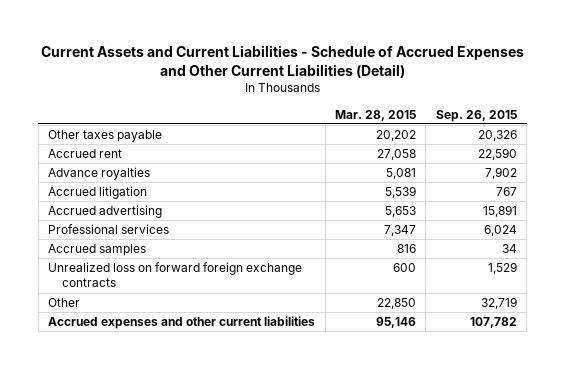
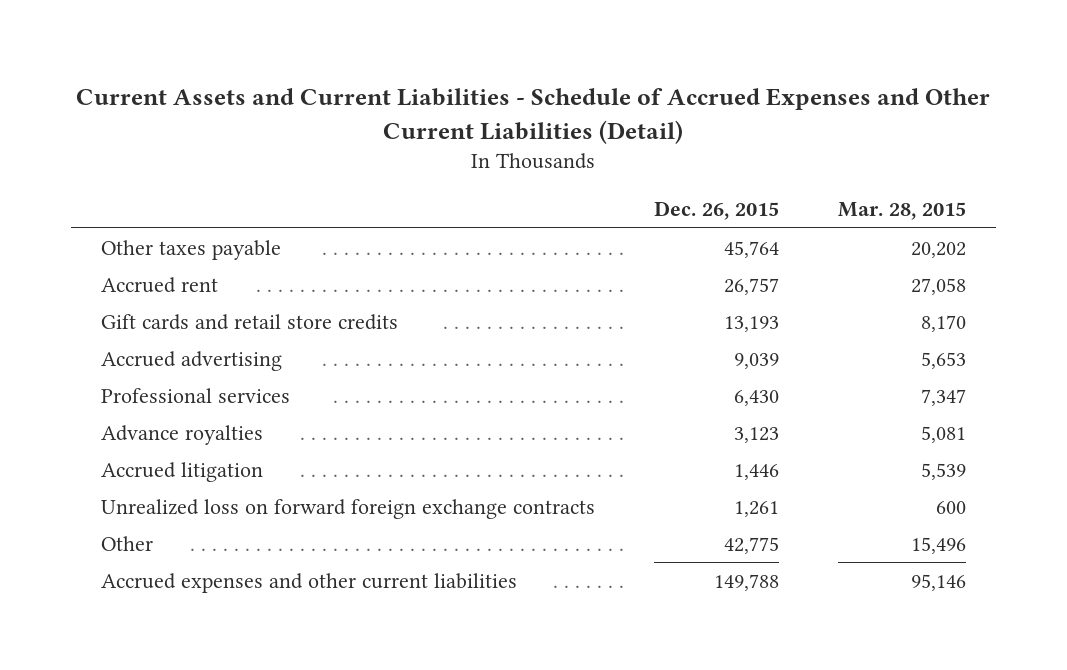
[435,109,517,122] Sep. 26, 2015 -> none
none -> [653,200,779,220] Dec. 26, 2015
none -> [100,313,398,330] Gift cards and retail store credits
[48,244,147,257] Accrued samples -> none
[48,167,151,181] Advance royalties -> [100,424,263,445] Advance royalties
[48,186,148,200] Accrued litigation -> [100,461,263,482] Accrued litigation
[377,298,417,310] 22,850 -> [911,536,967,554] 15,496

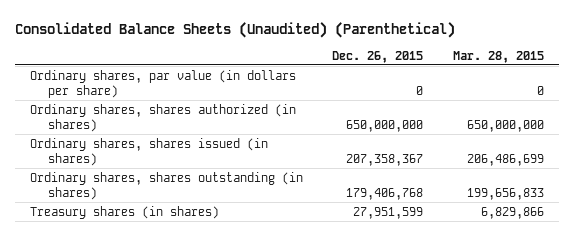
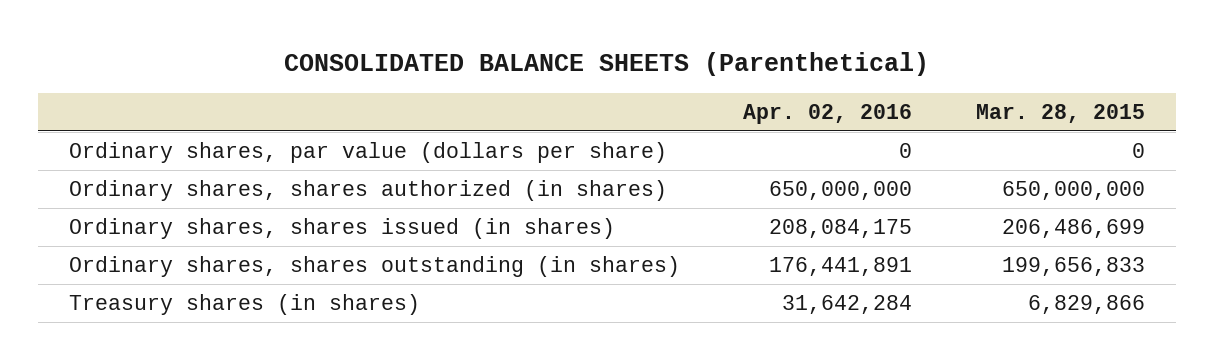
[14,21,455,38] Consolidated Balance Sheets (Unaudited) (Parenthetical) -> [283,52,929,77] CONSOLIDATED BALANCE SHEETS (Parenthetical)
[332,50,424,63] Dec. 26, 2015 -> none
none -> [743,103,913,124] Apr. 02, 2016
[29,69,296,99] Ordinary shares, par value (in dollars per share) -> [69,142,668,164] Ordinary shares, par value (dollars per share)

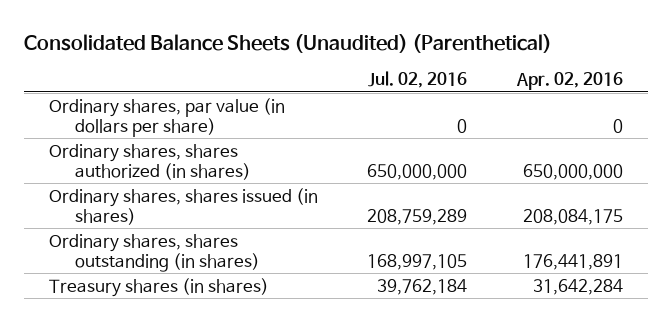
[283,52,929,77] CONSOLIDATED BALANCE SHEETS (Parenthetical) -> [23,33,552,53] Consolidated Balance Sheets (Unaudited) (Parenthetical)
[975,103,1145,123] Mar. 28, 2015 -> none
none -> [368,71,468,89] Jul. 02, 2016
[69,142,668,164] Ordinary shares, par value (dollars per share) -> [48,97,285,137] Ordinary shares, par value (in dollars per share)

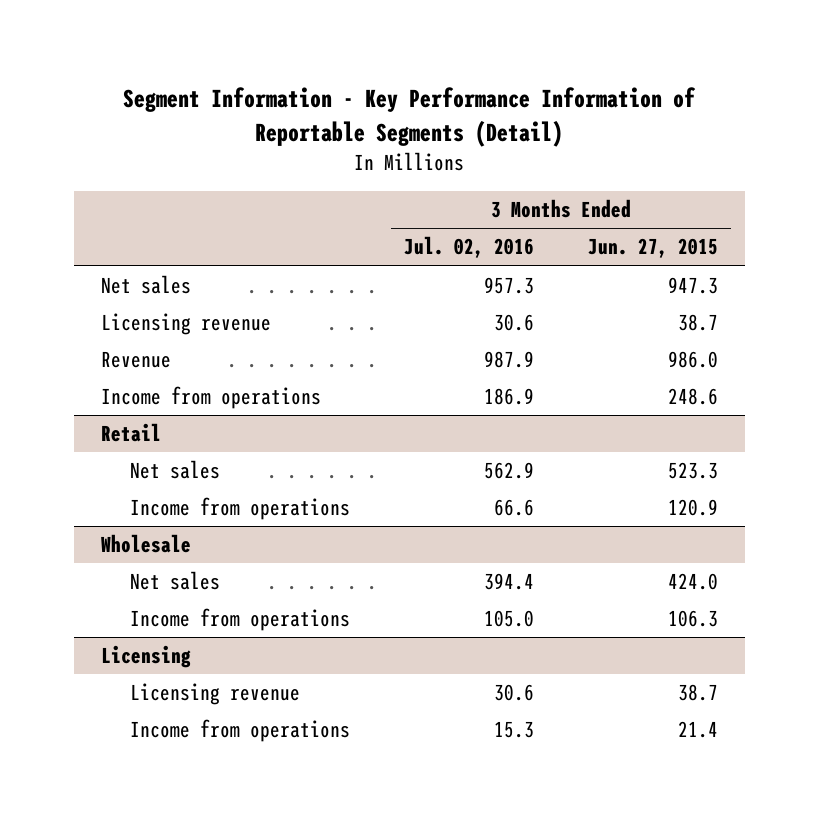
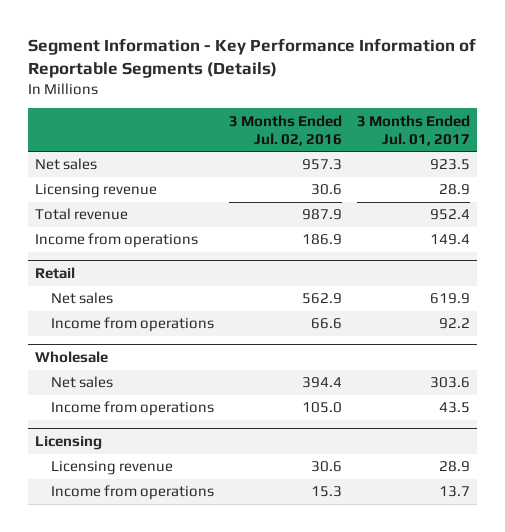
[123,87,697,147] Segment Information - Key Performance Information of Reportable Segments (Detail) -> [27,37,476,78] Segment Information - Key Performance Information of Reportable Segments (Details)
[587,238,718,259] Jun. 27, 2015 -> none
none -> [356,114,470,146] 3 Months Ended Jul. 01, 2017
[101,351,172,369] Revenue -> [35,208,129,221] Total revenue

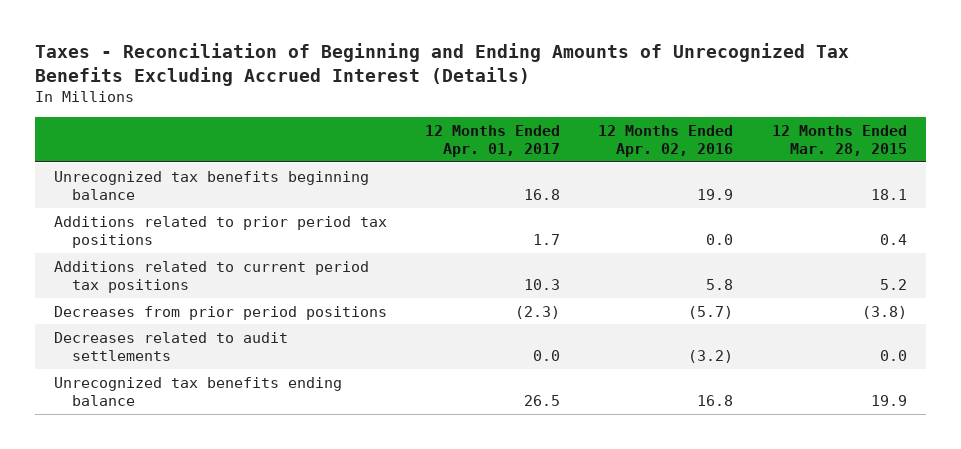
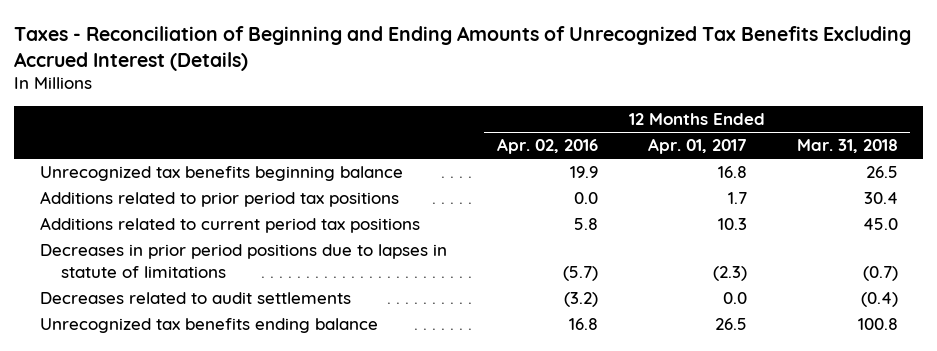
[771,124,907,157] 12 Months Ended Mar. 28, 2015 -> none
none -> [796,139,898,154] Mar. 31, 2018
[53,305,387,320] Decreases from prior period positions -> [39,244,447,278] Decreases in prior period positions due to lapses in statute of limitations

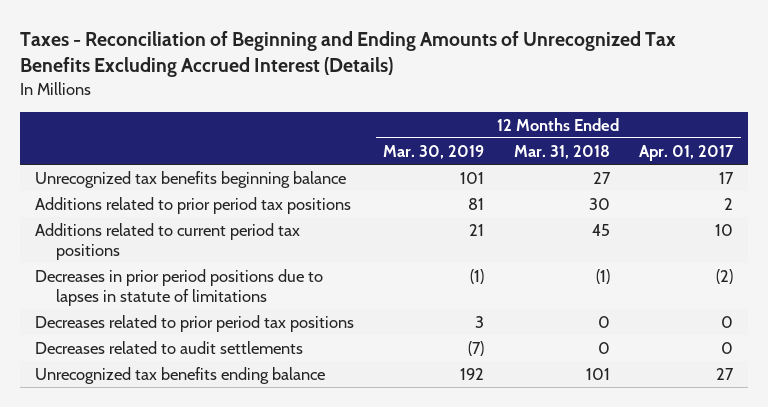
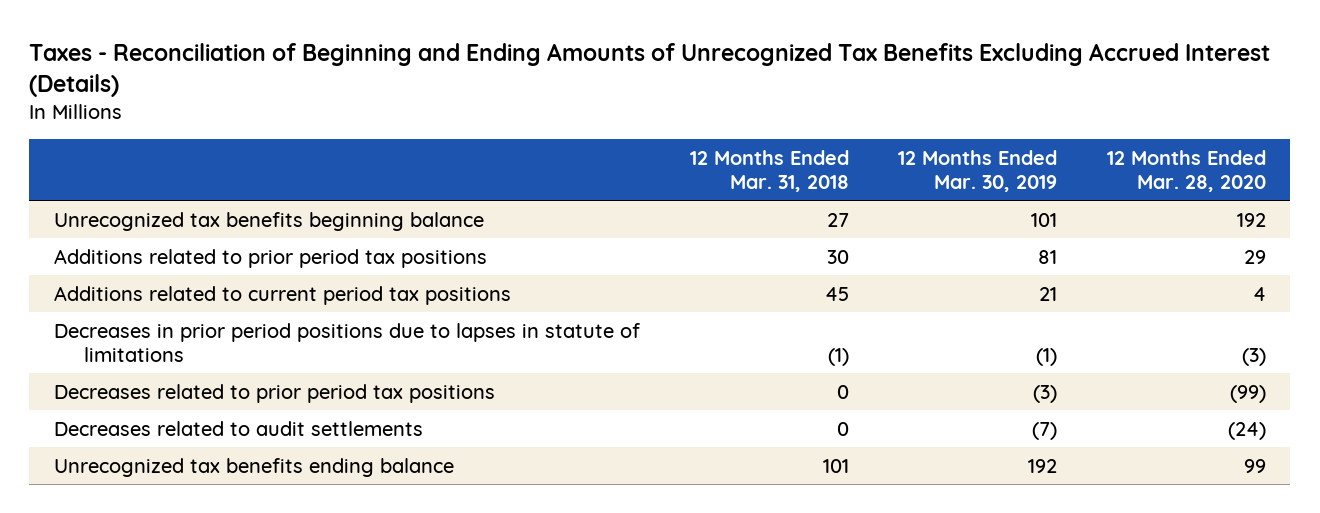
[639,144,735,161] Apr. 01, 2017 -> none
none -> [1106,149,1266,192] 12 Months Ended Mar. 28, 2020
[475,315,485,328] 3 -> [1033,384,1058,403] (3)

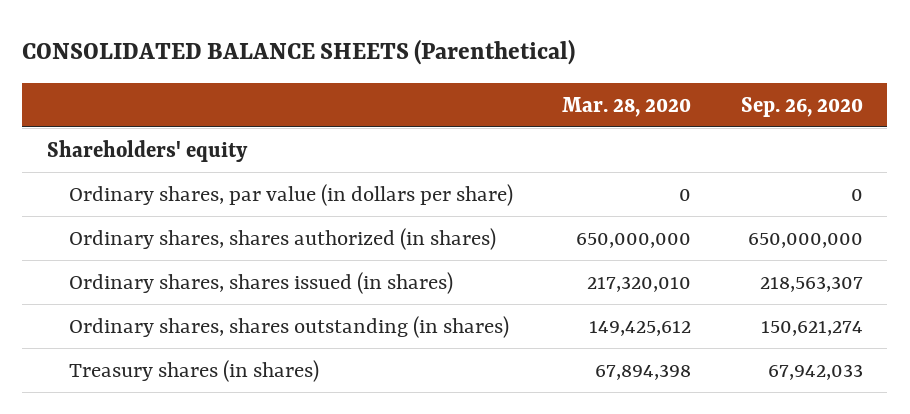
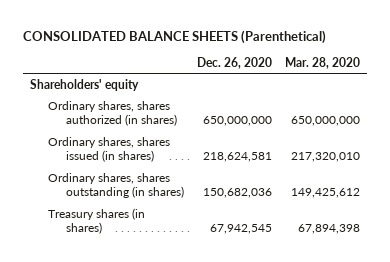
[740,96,863,117] Sep. 26, 2020 -> none
none -> [197,56,273,69] Dec. 26, 2020
[69,183,514,206] Ordinary shares, par value (in dollars per share) -> none

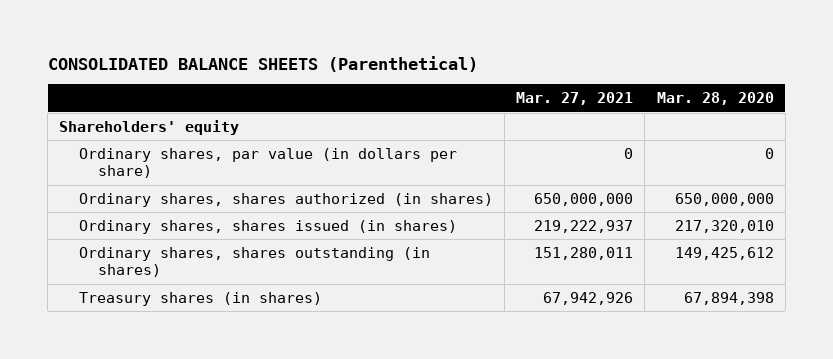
[197,56,273,69] Dec. 26, 2020 -> none
none -> [516,92,634,106] Mar. 27, 2021
none -> [78,147,457,179] Ordinary shares, par value (in dollars per share)

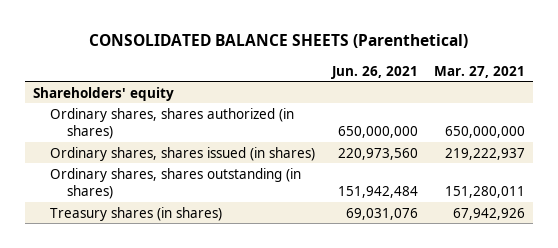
[656,92,774,106] Mar. 28, 2020 -> none
none -> [330,65,418,79] Jun. 26, 2021
[78,147,457,179] Ordinary shares, par value (in dollars per share) -> none

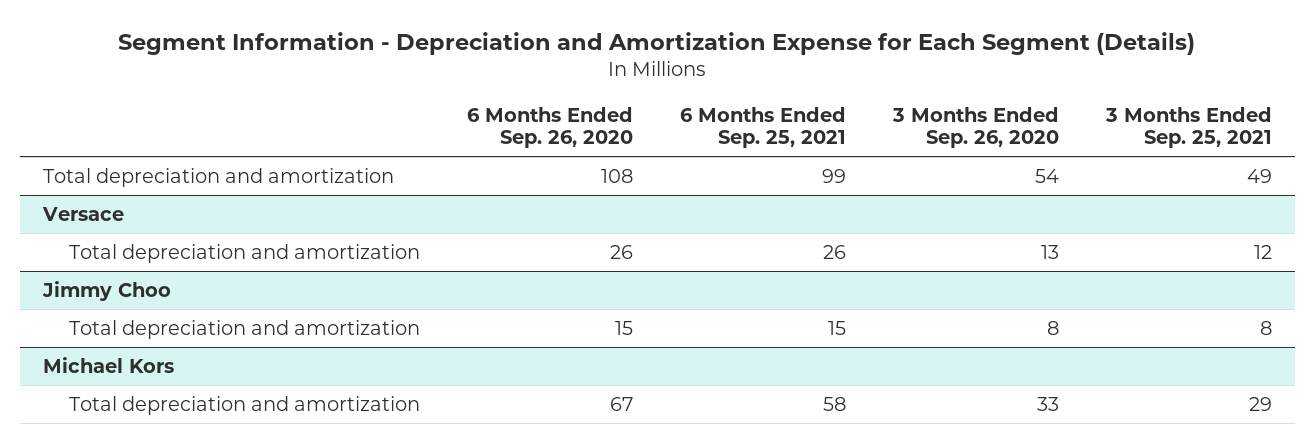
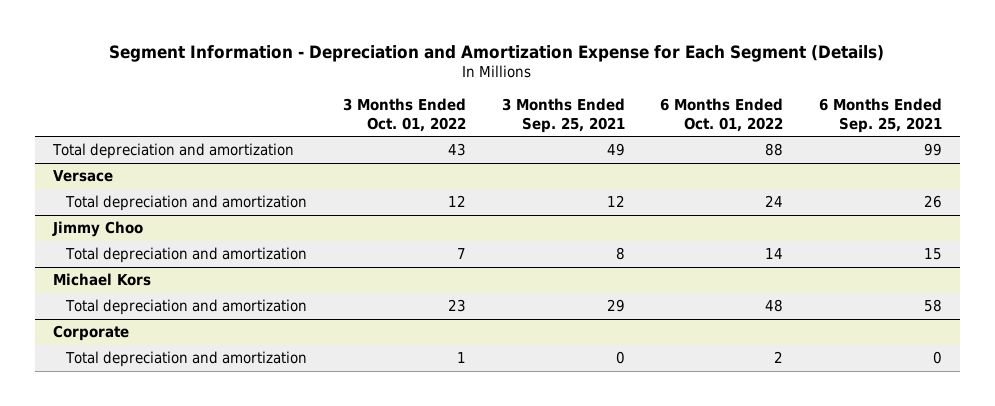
[466,106,633,149] 6 Months Ended Sep. 26, 2020 -> none
[891,106,1059,149] 3 Months Ended Sep. 26, 2020 -> none
none -> [342,98,466,132] 3 Months Ended Oct. 01, 2022
none -> [660,98,784,132] 6 Months Ended Oct. 01, 2022
none -> [52,325,129,342] Corporate
none -> [65,351,308,368] Total depreciation and amortization

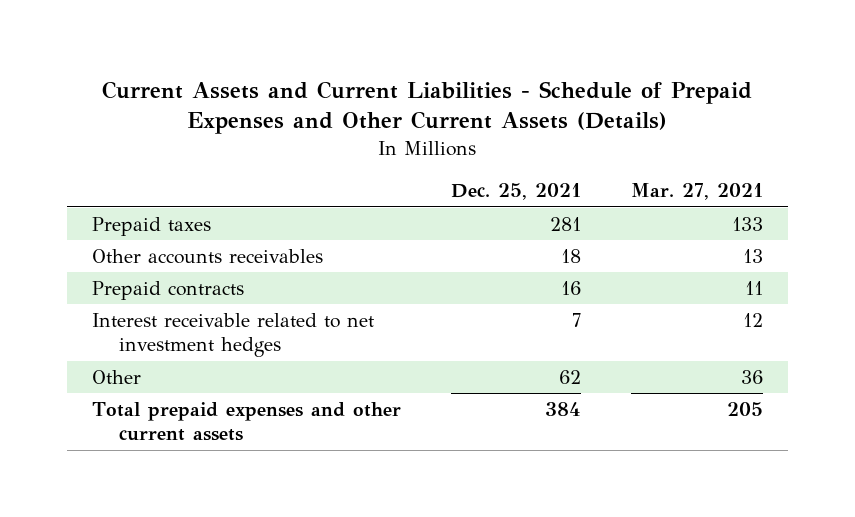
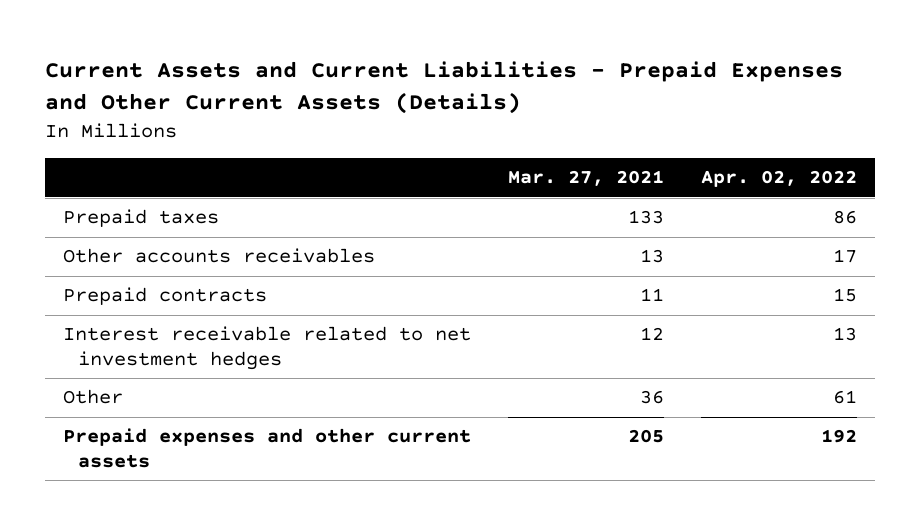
[102,80,753,135] Current Assets and Current Liabilities - Schedule of Prepaid Expenses and Other Current Assets (Details) -> [45,61,844,115] Current Assets and Current Liabilities - Prepaid Expenses and Other Current Assets (Details)
[450,183,581,201] Dec. 25, 2021 -> none
none -> [700,170,857,188] Apr. 02, 2022
[92,401,402,442] Total prepaid expenses and other current assets -> [63,428,472,468] Prepaid expenses and other current assets

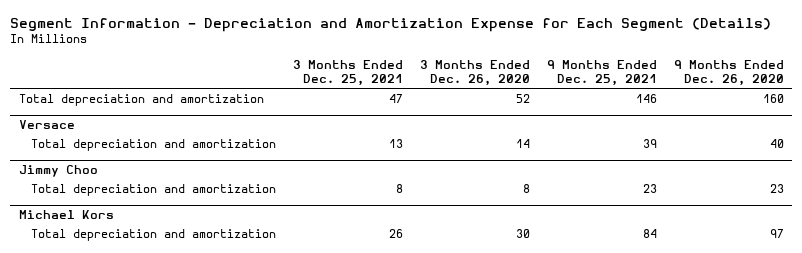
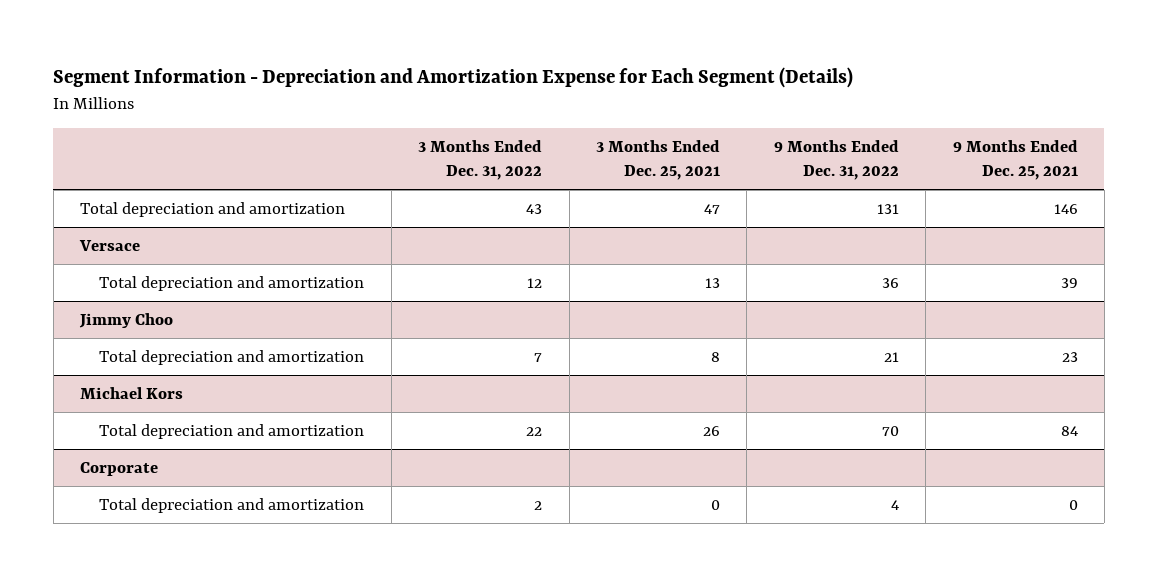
[419,59,530,87] 3 Months Ended Dec. 26, 2020 -> none
[673,59,784,87] 9 Months Ended Dec. 26, 2020 -> none
none -> [418,139,543,181] 3 Months Ended Dec. 31, 2022
none -> [773,139,899,181] 9 Months Ended Dec. 31, 2022
none -> [80,461,159,476] Corporate
none -> [99,497,365,513] Total depreciation and amortization

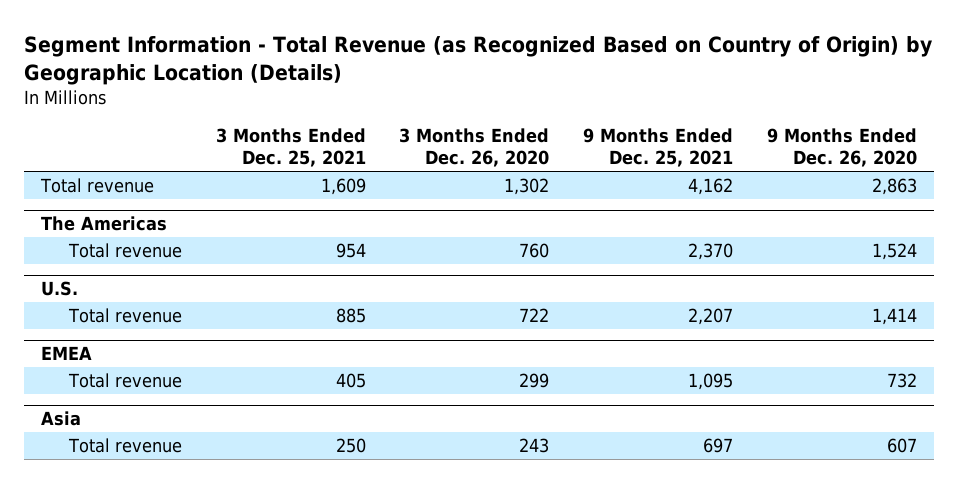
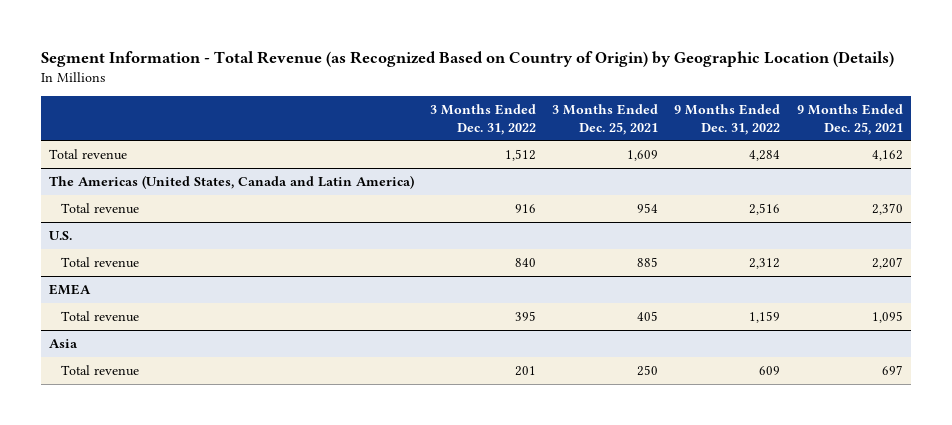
[399,127,550,168] 3 Months Ended Dec. 26, 2020 -> none
[767,127,918,168] 9 Months Ended Dec. 26, 2020 -> none
none -> [430,104,537,135] 3 Months Ended Dec. 31, 2022
none -> [674,104,781,135] 9 Months Ended Dec. 31, 2022
[40,216,167,232] The Americas -> [48,174,414,189] The Americas (United States, Canada and Latin America)

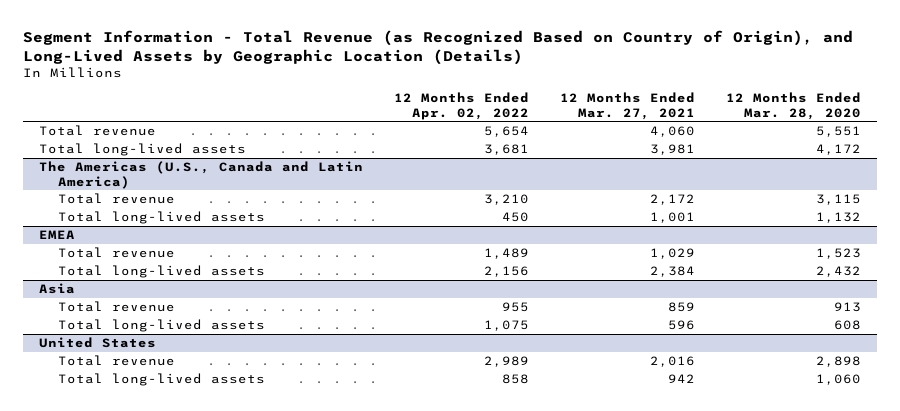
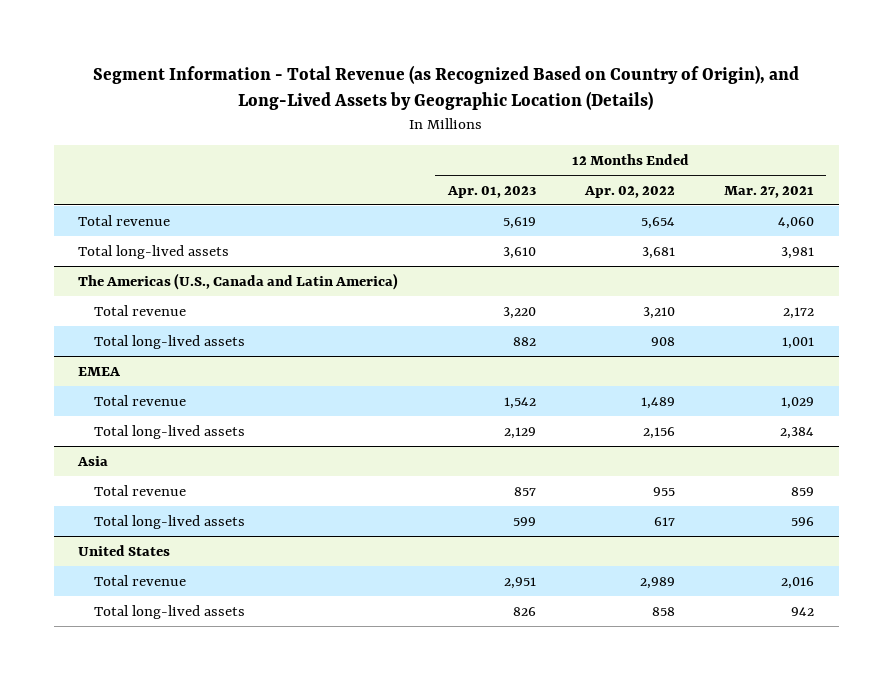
[726,92,862,120] 12 Months Ended Mar. 28, 2020 -> none
none -> [446,185,536,198] Apr. 01, 2023
[501,212,529,223] 450 -> [650,336,675,346] 908
[483,320,529,332] 1,075 -> [653,516,675,526] 617

